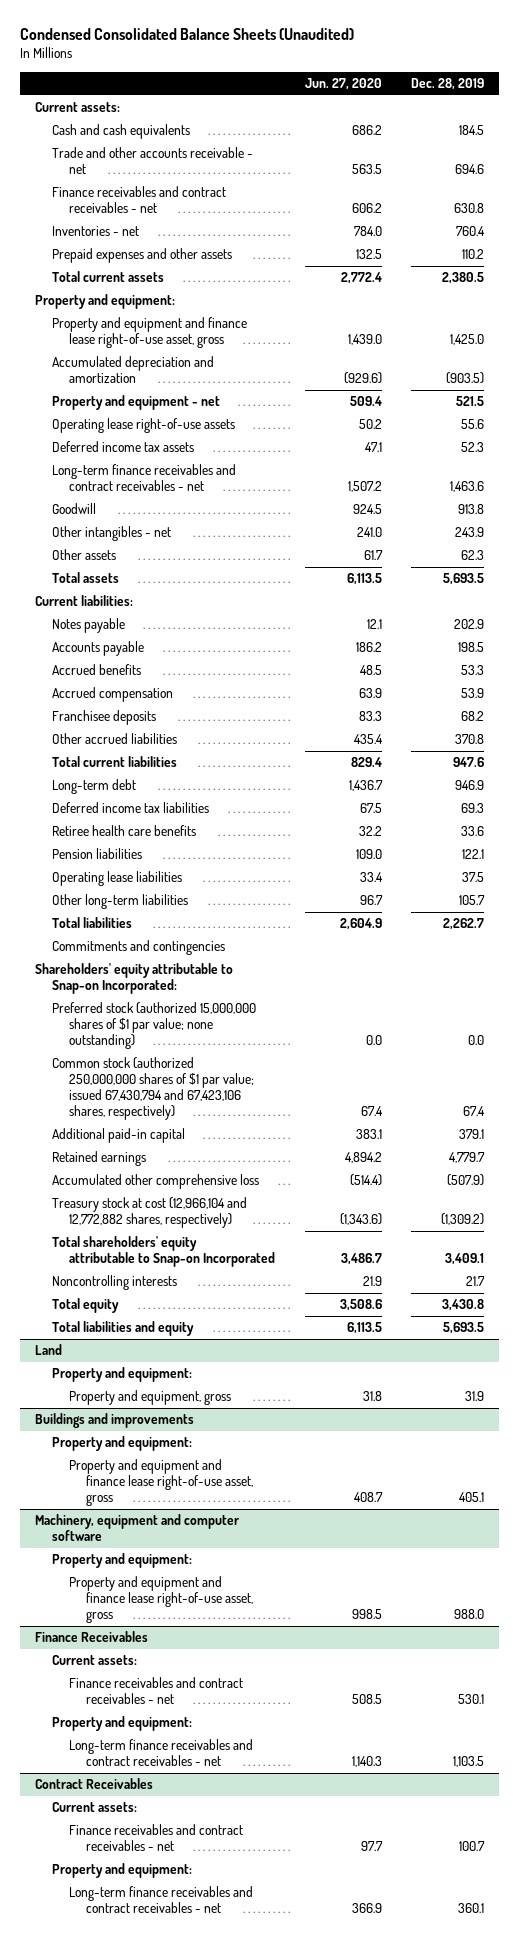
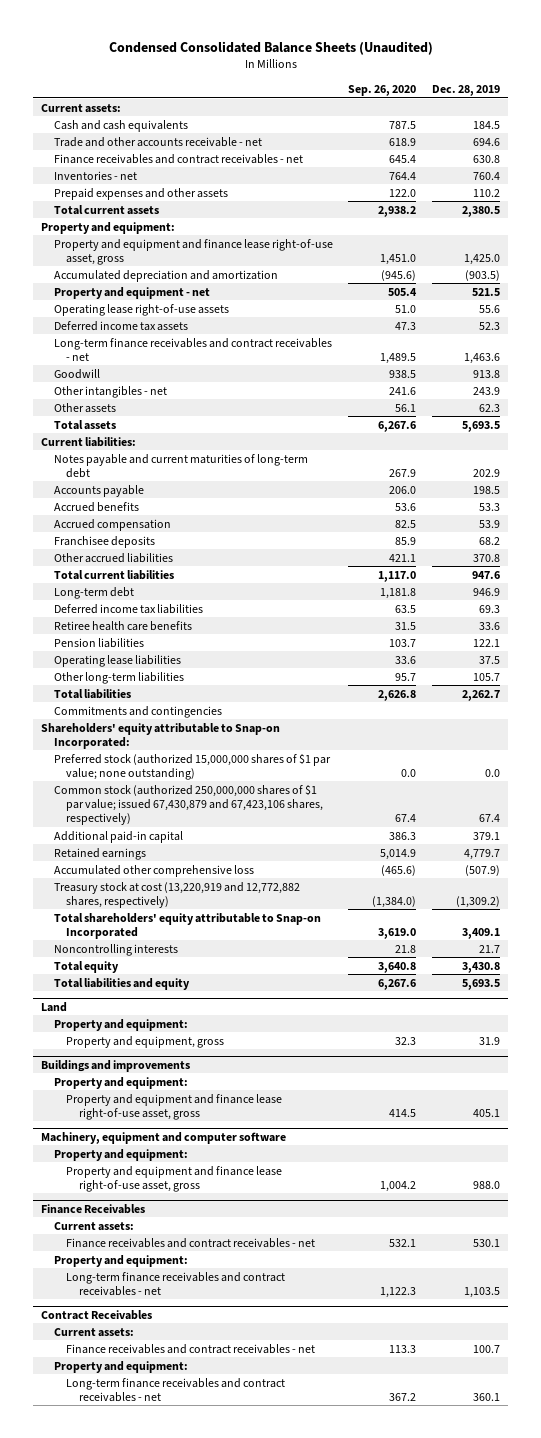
[304,77,382,90] Jun. 27, 2020 -> none
none -> [348,85,417,97] Sep. 26, 2020
[51,618,125,634] Notes payable -> [53,453,308,478] Notes payable and current maturities of long-term debt
[51,1057,254,1121] Common stock (authorized 250,000,000 shares of $1 par value; issued 67,430,794 and 67,423,106 shares, respectively) -> [53,784,324,825] Common stock (authorized 250,000,000 shares of $1 par value; issued 67,430,879 and 67,423,106 shares, respectively)
[51,1197,247,1229] Treasury stock at cost (12,966,104 and 12,772,882 shares, respectively) -> [53,881,300,908] Treasury stock at cost (13,220,919 and 12,772,882 shares, respectively)

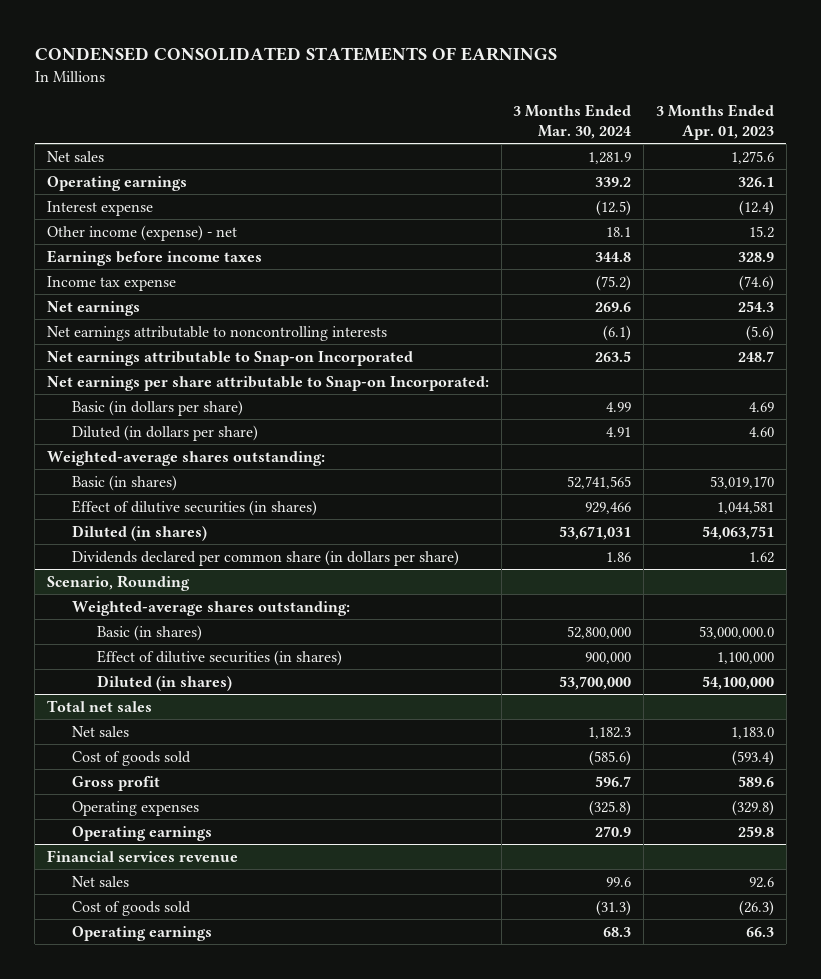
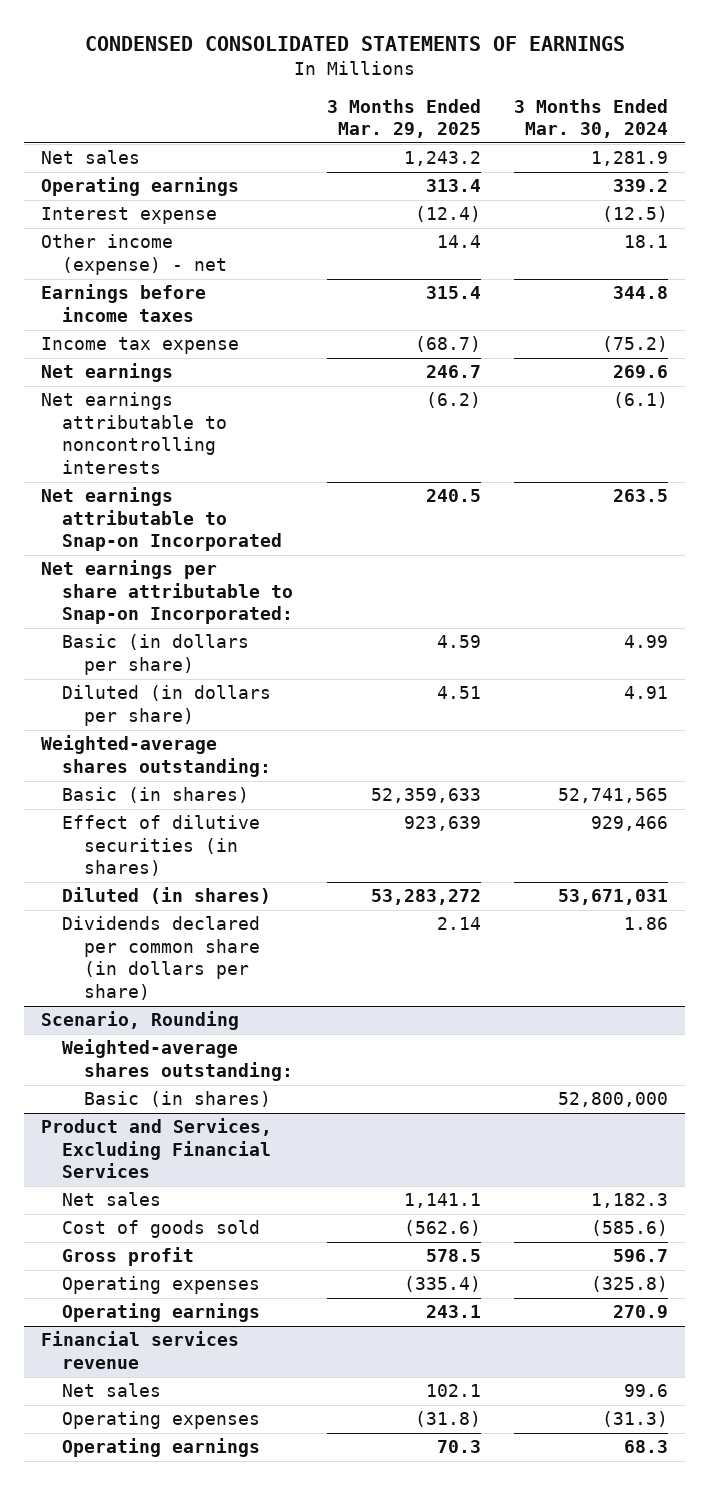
[655,103,774,141] 3 Months Ended Apr. 01, 2023 -> none
none -> [326,98,481,139] 3 Months Ended Mar. 29, 2025
[97,649,343,666] Effect of dilutive securities (in shares) -> none
[97,674,233,691] Diluted (in shares) -> none
[47,699,153,712] Total net sales -> [41,1118,273,1179] Product and Services, Excluding Financial Services
[72,900,192,916] Cost of goods sold -> [62,1411,261,1430] Operating expenses

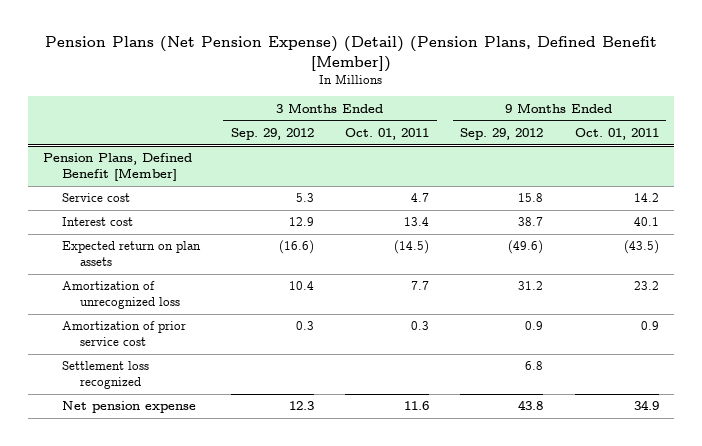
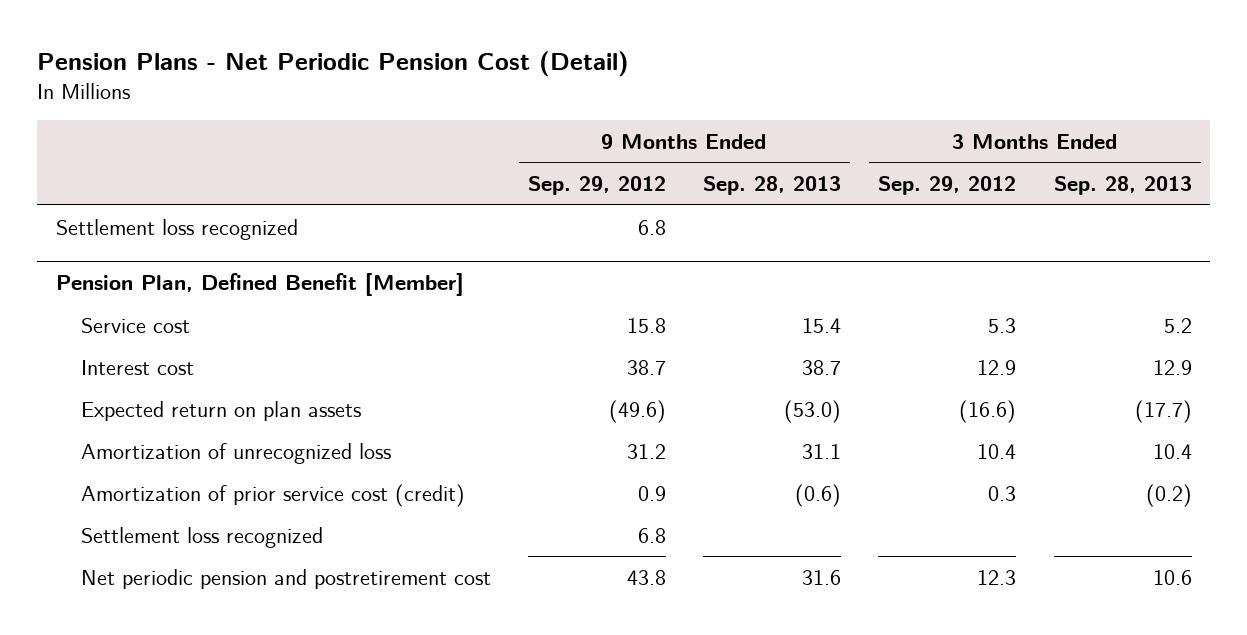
[44,36,657,72] Pension Plans (Net Pension Expense) (Detail) (Pension Plans, Defined Benefit [Member]) -> [36,51,629,78] Pension Plans - Net Periodic Pension Cost (Detail)
[345,127,430,140] Oct. 01, 2011 -> none
[574,127,659,140] Oct. 01, 2011 -> none
none -> [703,176,842,196] Sep. 28, 2013
none -> [1053,176,1192,196] Sep. 28, 2013
none -> [55,218,298,240] Settlement loss recognized
[43,153,193,181] Pension Plans, Defined Benefit [Member] -> [55,273,464,297] Pension Plan, Defined Benefit [Member]
[61,321,186,346] Amortization of prior service cost -> [80,483,465,507] Amortization of prior service cost (credit)
[61,401,196,414] Net pension expense -> [80,568,491,589] Net periodic pension and postretirement cost

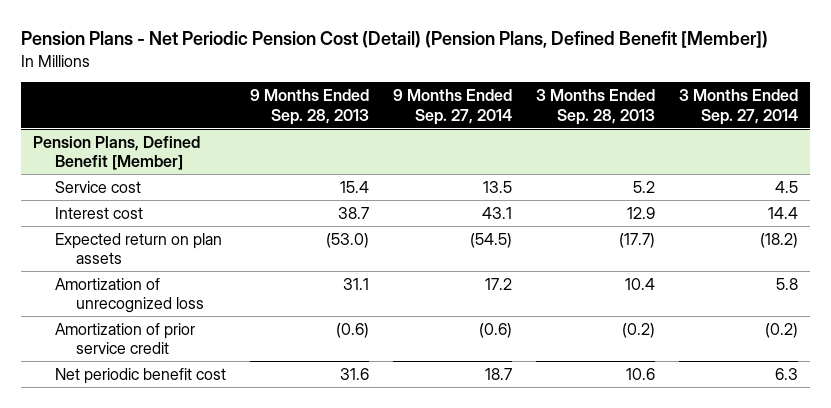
[36,51,629,78] Pension Plans - Net Periodic Pension Cost (Detail) -> [20,31,768,49] Pension Plans - Net Periodic Pension Cost (Detail) (Pension Plans, Defined Benefit [Member])
[527,176,666,196] Sep. 29, 2012 -> none
[878,176,1017,196] Sep. 29, 2012 -> none
none -> [392,88,512,125] 9 Months Ended Sep. 27, 2014
none -> [678,88,798,125] 3 Months Ended Sep. 27, 2014
[55,218,298,240] Settlement loss recognized -> none
[55,273,464,297] Pension Plan, Defined Benefit [Member] -> [32,135,200,171] Pension Plans, Defined Benefit [Member]
[80,526,323,548] Settlement loss recognized -> none
[80,483,465,507] Amortization of prior service cost (credit) -> [54,322,195,355] Amortization of prior service credit
[80,568,491,589] Net periodic pension and postretirement cost -> [54,367,226,384] Net periodic benefit cost

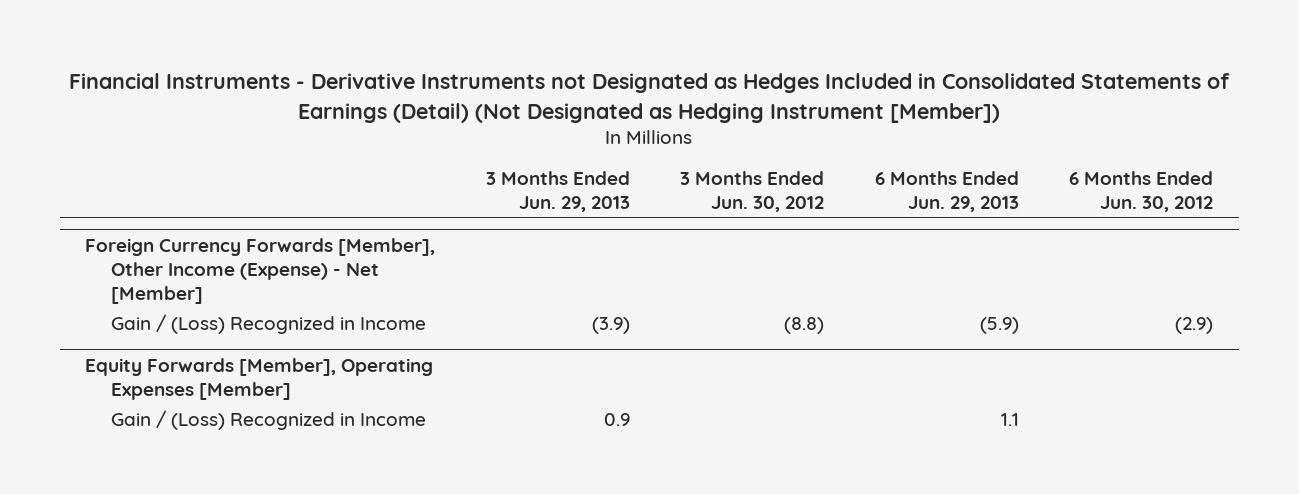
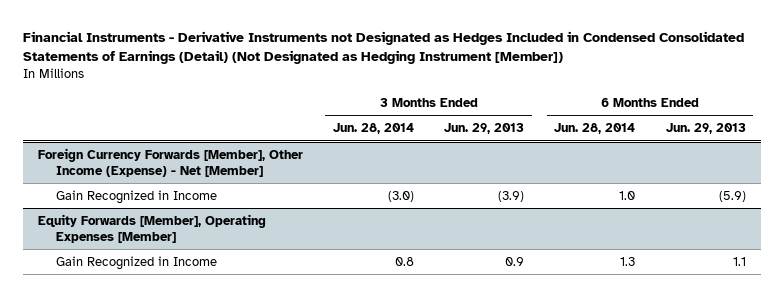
[69,73,1231,123] Financial Instruments - Derivative Instruments not Designated as Hedges Included in Consolidated Statements of Earnings (Detail) (Not Designated as Hedging Instrument [Member]) -> [22,30,744,64] Financial Instruments - Derivative Instruments not Designated as Hedges Included in Condensed Consolidated Statements of Earnings (Detail) (Not Designated as Hedging Instrument [Member])
[680,170,825,212] 3 Months Ended Jun. 30, 2012 -> none
[1069,170,1214,212] 6 Months Ended Jun. 30, 2012 -> none
none -> [332,123,414,135] Jun. 28, 2014
none -> [554,123,636,135] Jun. 28, 2014
[111,313,427,334] Gain / (Loss) Recognized in Income -> [56,189,218,204] Gain Recognized in Income
[111,409,427,430] Gain / (Loss) Recognized in Income -> [56,255,218,270] Gain Recognized in Income

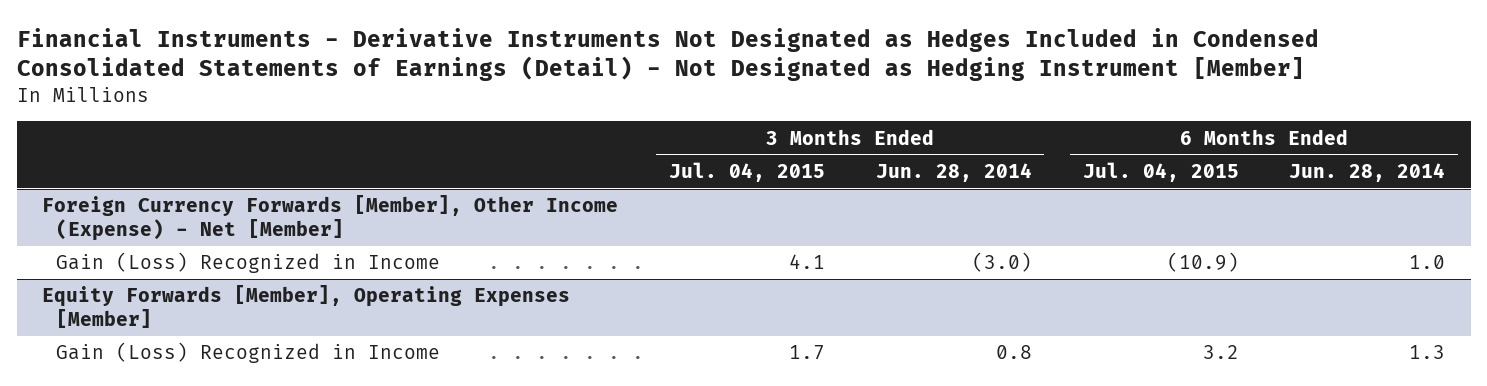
[22,30,744,64] Financial Instruments - Derivative Instruments not Designated as Hedges Included in Condensed Consolidated Statements of Earnings (Detail) (Not Designated as Hedging Instrument [Member]) -> [16,27,1319,82] Financial Instruments - Derivative Instruments Not Designated as Hedges Included in Condensed Consolidated Statements of Earnings (Detail) - Not Designated as Hedging Instrument [Member]
[444,123,525,135] Jun. 29, 2013 -> none
[665,123,746,135] Jun. 29, 2013 -> none
none -> [668,161,825,182] Jul. 04, 2015
none -> [1082,161,1239,182] Jul. 04, 2015
[56,189,218,204] Gain Recognized in Income -> [56,252,441,274] Gain (Loss) Recognized in Income
[56,255,218,270] Gain Recognized in Income -> [56,342,441,364] Gain (Loss) Recognized in Income

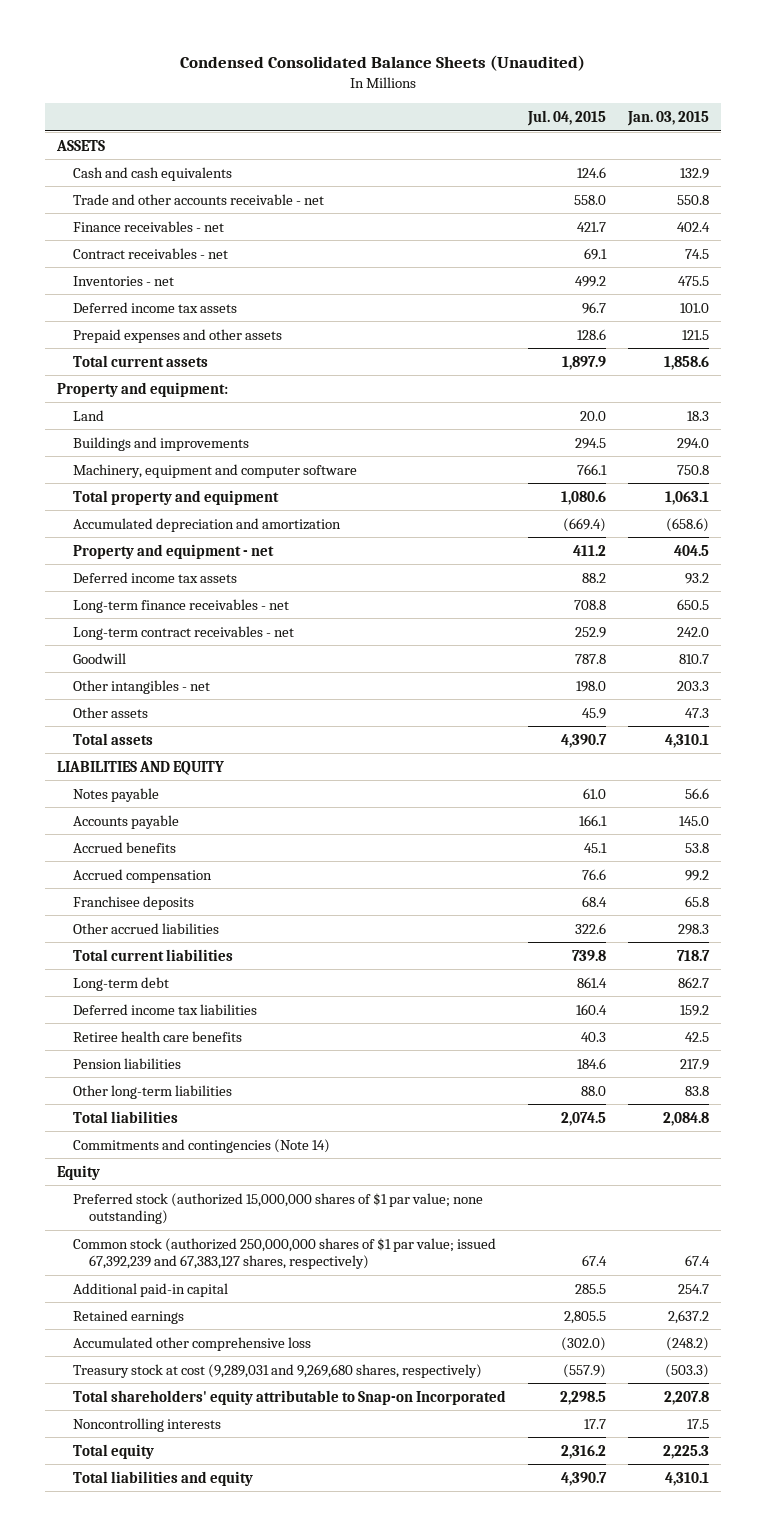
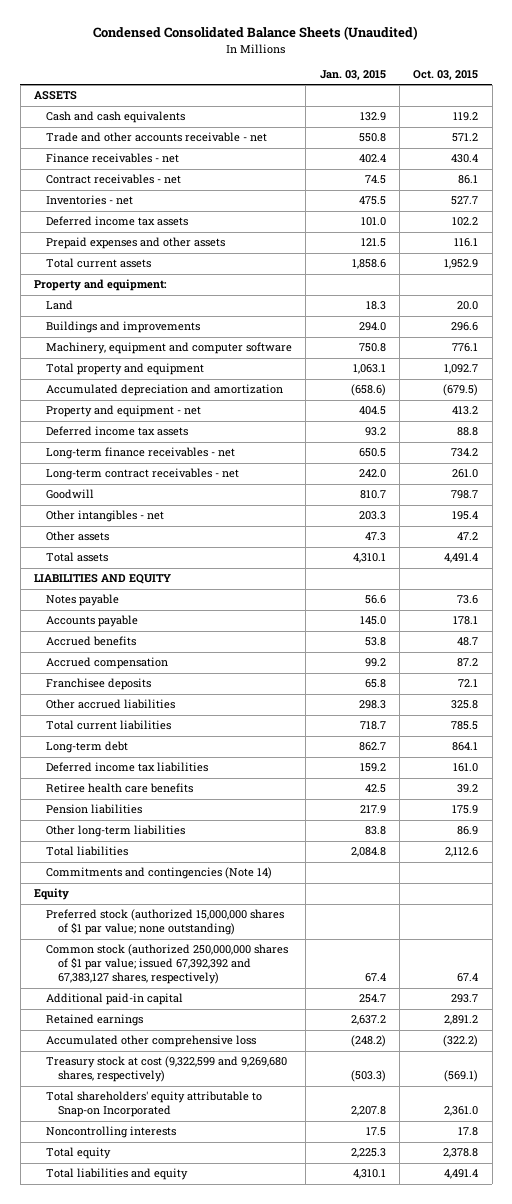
[526,109,606,126] Jul. 04, 2015 -> none
none -> [413,70,479,81] Oct. 03, 2015
[72,1237,496,1270] Common stock (authorized 250,000,000 shares of $1 par value; issued 67,392,239 and 67,383,127 shares, respectively) -> [46,944,289,985] Common stock (authorized 250,000,000 shares of $1 par value; issued 67,392,392 and 67,383,127 shares, respectively)
[72,1363,482,1378] Treasury stock at cost (9,289,031 and 9,269,680 shares, respectively) -> [46,1056,288,1083] Treasury stock at cost (9,322,599 and 9,269,680 shares, respectively)

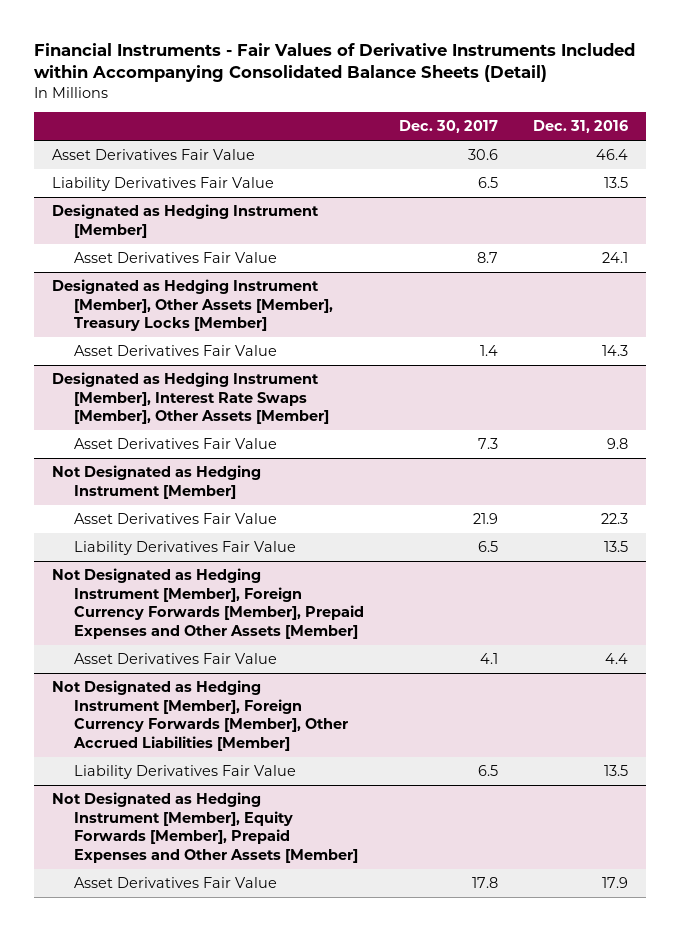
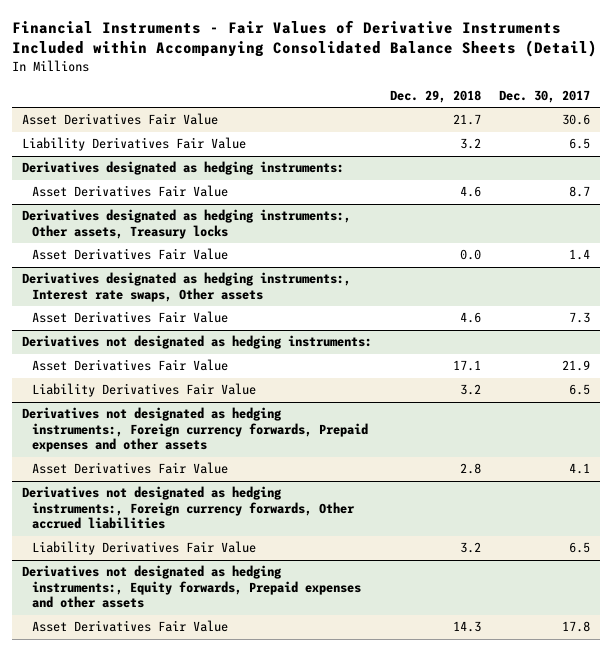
[533,120,629,134] Dec. 31, 2016 -> none
none -> [390,90,482,104] Dec. 29, 2018
[51,204,319,238] Designated as Hedging Instrument [Member] -> [21,161,344,176] Derivatives designated as hedging instruments:
[51,279,334,332] Designated as Hedging Instrument [Member], Other Assets [Member], Treasury Locks [Member] -> [21,209,351,239] Derivatives designated as hedging instruments:, Other assets, Treasury locks
[51,372,330,425] Designated as Hedging Instrument [Member], Interest Rate Swaps [Member], Other Assets [Member] -> [21,272,351,302] Derivatives designated as hedging instruments:, Interest rate swaps, Other assets
[51,465,261,499] Not Designated as Hedging Instrument [Member] -> [21,335,372,350] Derivatives not designated as hedging instruments:
[51,568,365,639] Not Designated as Hedging Instrument [Member], Foreign Currency Forwards [Member], Prepaid Expenses and Other Assets [Member] -> [21,407,368,453] Derivatives not designated as hedging instruments:, Foreign currency forwards, Prepaid expenses and other assets
[51,680,349,751] Not Designated as Hedging Instrument [Member], Foreign Currency Forwards [Member], Other Accrued Liabilities [Member] -> [21,486,355,530] Derivatives not designated as hedging instruments:, Foreign currency forwards, Other accrued liabilities
[51,792,359,863] Not Designated as Hedging Instrument [Member], Equity Forwards [Member], Prepaid Expenses and Other Assets [Member] -> [21,565,361,609] Derivatives not designated as hedging instruments:, Equity forwards, Prepaid expenses and other assets

